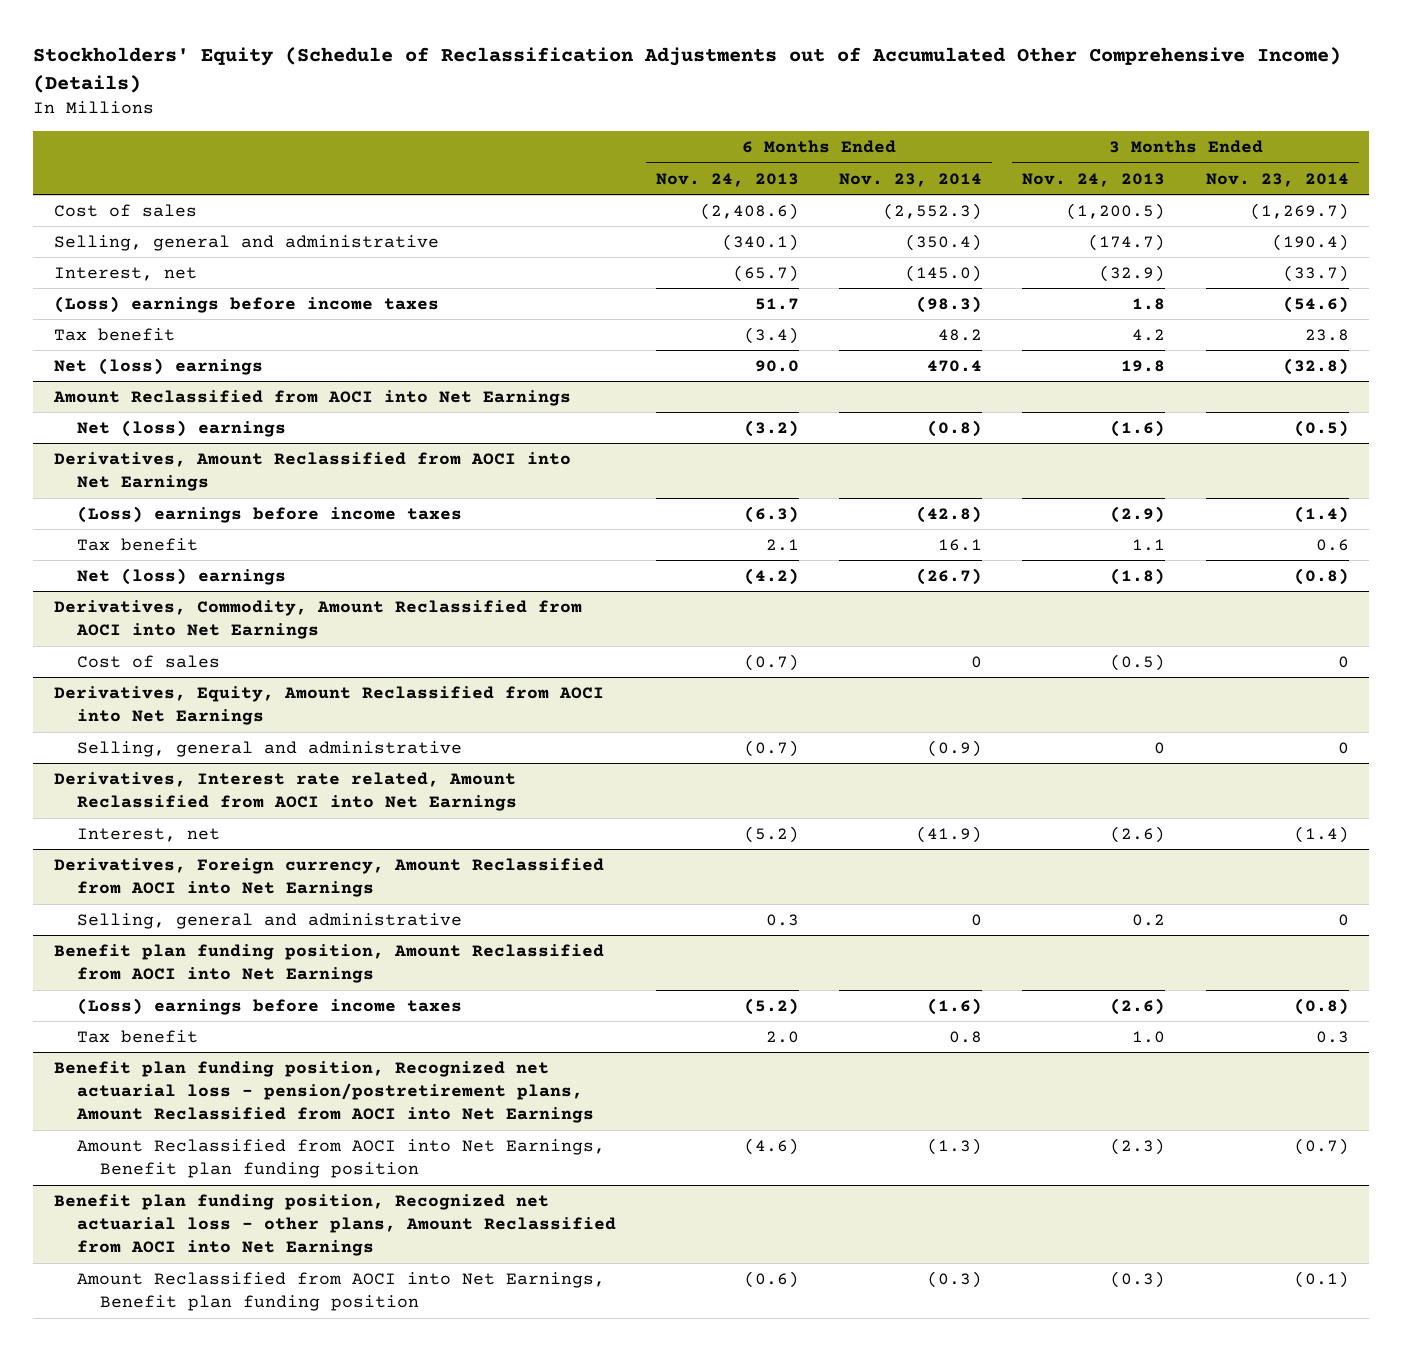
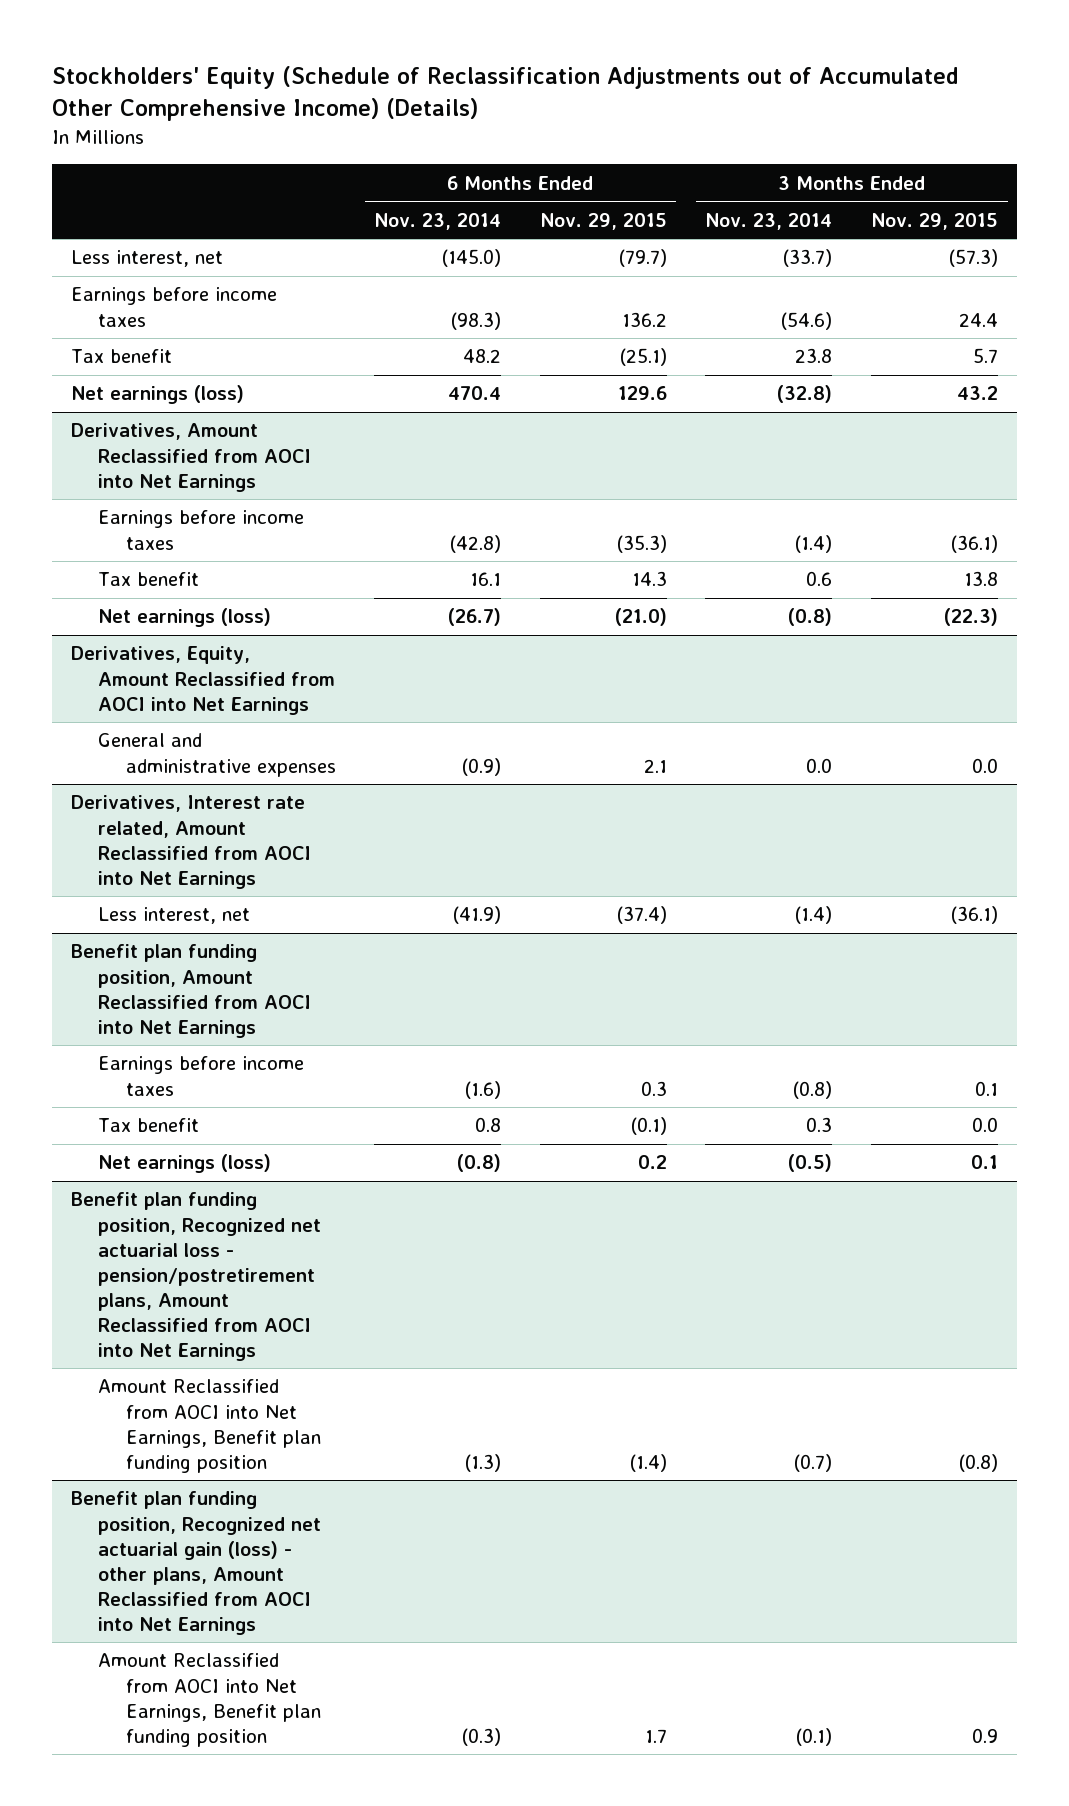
[655,172,799,187] Nov. 24, 2013 -> none
[1022,172,1166,187] Nov. 24, 2013 -> none
none -> [539,212,667,230] Nov. 29, 2015
none -> [871,212,999,230] Nov. 29, 2015
[53,203,197,217] Cost of sales -> none
[53,234,439,251] Selling, general and administrative -> none
[53,266,197,281] Interest, net -> [71,250,224,268] Less interest, net
[53,295,439,313] (Loss) earnings before income taxes -> [71,287,278,327] Earnings before income taxes
[52,389,571,406] Amount Reclassified from AOCI into Net Earnings -> none
[76,419,286,437] Net (loss) earnings -> none
[53,357,263,375] Net (loss) earnings -> [71,385,245,405] Net earnings (loss)
[76,505,462,523] (Loss) earnings before income taxes -> [98,510,305,550] Earnings before income taxes
[53,599,582,640] Derivatives, Commodity, Amount Reclassified from AOCI into Net Earnings -> none
[76,654,220,668] Cost of sales -> none
[76,567,286,585] Net (loss) earnings -> [98,608,272,628] Net earnings (loss)
[76,740,462,757] Selling, general and administrative -> [98,733,336,777] General and administrative expenses
[1337,741,1349,754] 0 -> [806,757,833,773] 0.0
[53,857,604,898] Derivatives, Foreign currency, Amount Reclassified from AOCI into Net Earnings -> none
[76,912,462,929] Selling, general and administrative -> none
[76,827,220,842] Interest, net -> [98,907,251,925] Less interest, net
[76,997,462,1015] (Loss) earnings before income taxes -> [98,1056,305,1096] Earnings before income taxes
none -> [98,1154,272,1174] Net earnings (loss)
[53,1193,616,1257] Benefit plan funding position, Recognized net actuarial loss - other plans, Amount Reclassified from AOCI into Net Earnings -> [71,1491,322,1635] Benefit plan funding position, Recognized net actuarial gain (loss) - other plans, Amount Reclassified from AOCI into Net Earnings

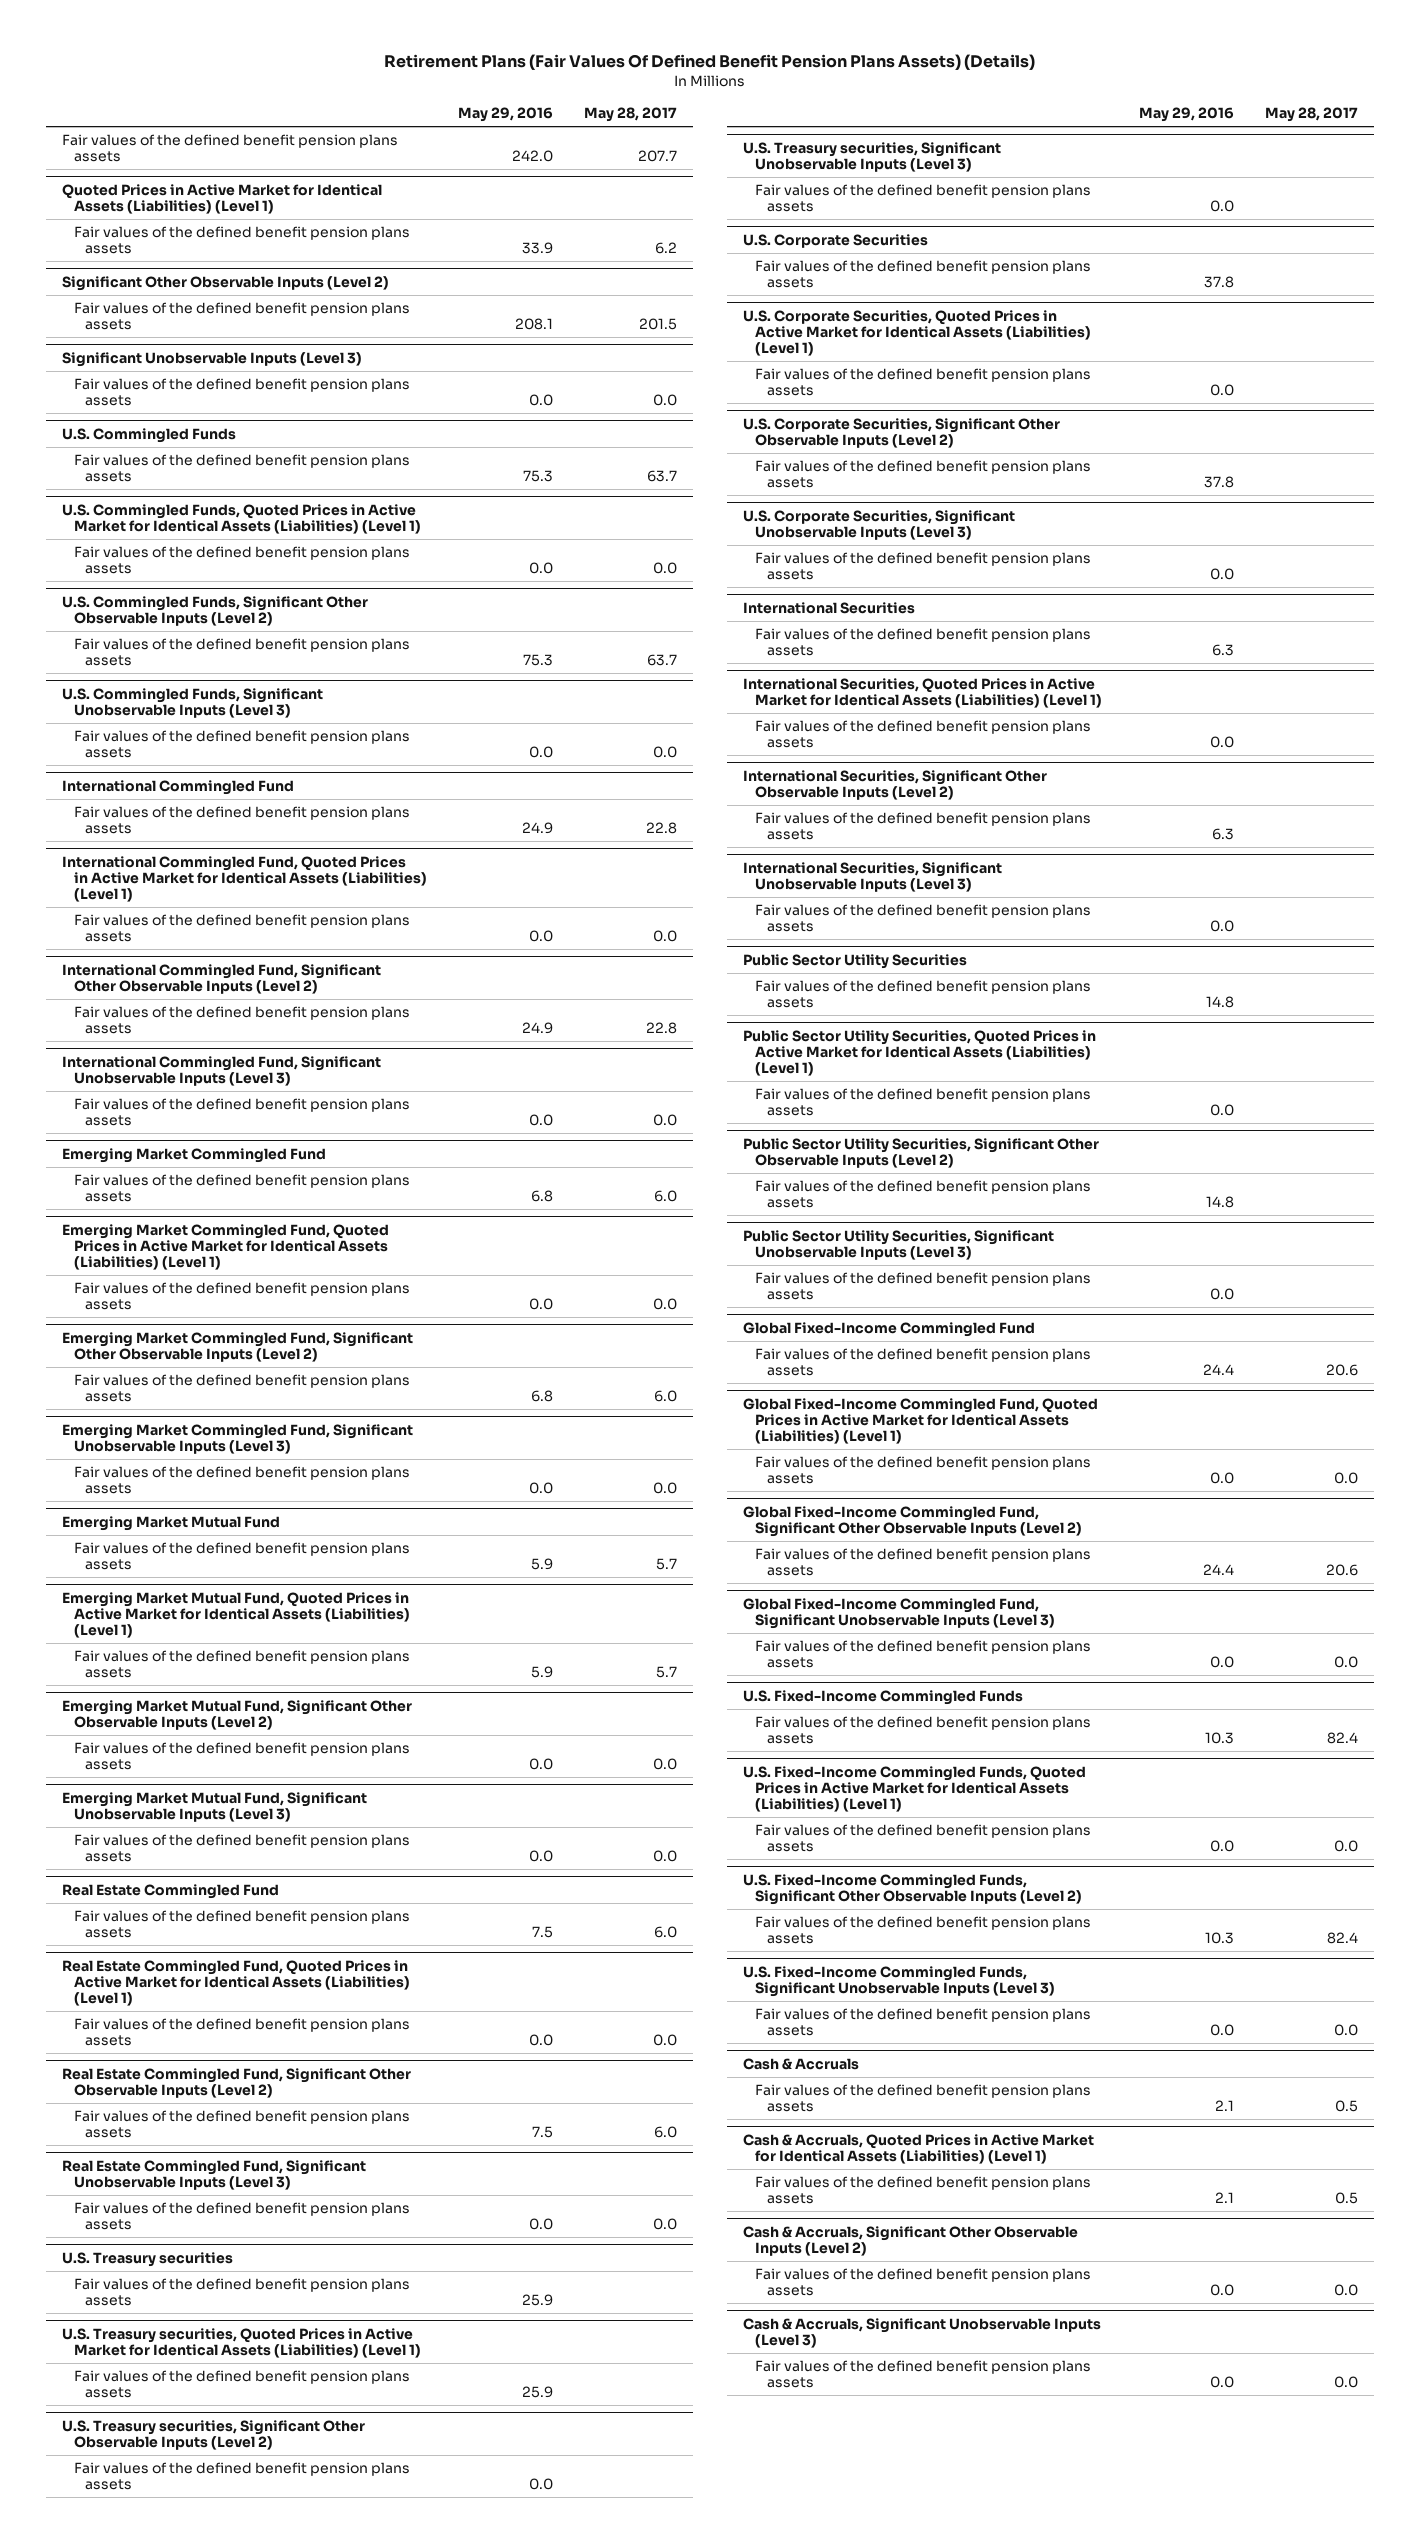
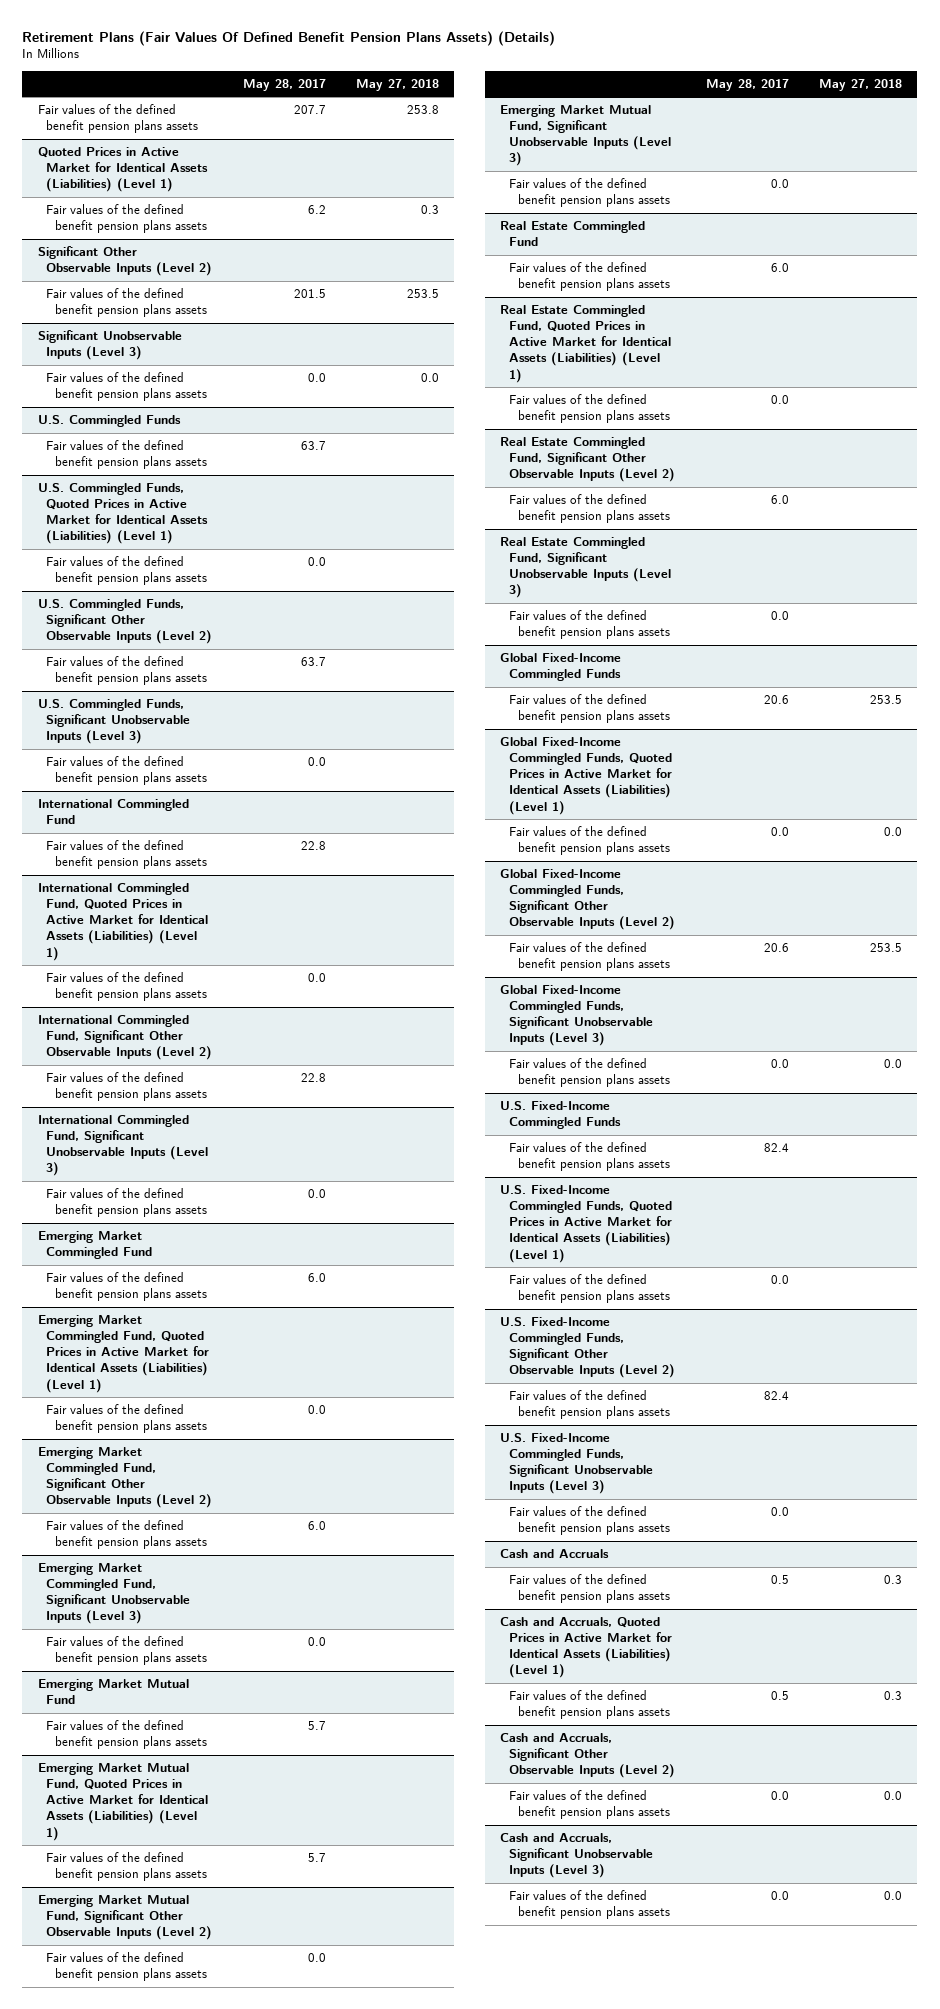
[457,106,553,122] May 29, 2016 -> none
none -> [356,78,440,91] May 27, 2018
[61,2252,233,2268] U.S. Treasury securities -> none
[73,2278,410,2307] Fair values of the defined benefit pension plans assets -> none
[61,2328,421,2359] U.S. Treasury securities, Quoted Prices in Active Market for Identical Assets (Liabilities) (Level 1) -> none
[73,2370,410,2399] Fair values of the defined benefit pension plans assets -> none
[61,2420,365,2451] U.S. Treasury securities, Significant Other Observable Inputs (Level 2) -> none
[73,2462,410,2491] Fair values of the defined benefit pension plans assets -> none
[742,142,1001,173] U.S. Treasury securities, Significant Unobservable Inputs (Level 3) -> none
[754,184,1091,213] Fair values of the defined benefit pension plans assets -> none
[742,234,928,249] U.S. Corporate Securities -> none
[754,260,1091,289] Fair values of the defined benefit pension plans assets -> none
[742,310,1091,357] U.S. Corporate Securities, Quoted Prices in Active Market for Identical Assets (Liabilities) (Level 1) -> none
[754,368,1091,397] Fair values of the defined benefit pension plans assets -> none
[742,418,1060,449] U.S. Corporate Securities, Significant Other Observable Inputs (Level 2) -> none
[754,460,1091,489] Fair values of the defined benefit pension plans assets -> none
[742,510,1015,541] U.S. Corporate Securities, Significant Unobservable Inputs (Level 3) -> none
[754,552,1091,581] Fair values of the defined benefit pension plans assets -> none
[742,602,915,615] International Securities -> none
[754,628,1091,657] Fair values of the defined benefit pension plans assets -> none
[742,678,1102,709] International Securities, Quoted Prices in Active Market for Identical Assets (Liabilities) (Level 1) -> none
[754,720,1091,749] Fair values of the defined benefit pension plans assets -> none
[742,770,1047,801] International Securities, Significant Other Observable Inputs (Level 2) -> none
[754,812,1091,841] Fair values of the defined benefit pension plans assets -> none
[742,862,1002,893] International Securities, Significant Unobservable Inputs (Level 3) -> none
[754,904,1091,933] Fair values of the defined benefit pension plans assets -> none
[742,954,967,970] Public Sector Utility Securities -> none
[754,980,1091,1009] Fair values of the defined benefit pension plans assets -> none
[742,1030,1096,1077] Public Sector Utility Securities, Quoted Prices in Active Market for Identical Assets (Liabilities) (Level 1) -> none
[754,1088,1091,1117] Fair values of the defined benefit pension plans assets -> none
[742,1138,1099,1169] Public Sector Utility Securities, Significant Other Observable Inputs (Level 2) -> none
[754,1180,1091,1209] Fair values of the defined benefit pension plans assets -> none
[742,1230,1054,1261] Public Sector Utility Securities, Significant Unobservable Inputs (Level 3) -> none
[754,1272,1091,1301] Fair values of the defined benefit pension plans assets -> none
[742,1322,1035,1338] Global Fixed-Income Commingled Fund -> [500,653,622,682] Global Fixed-Income Commingled Funds
[742,1398,1098,1445] Global Fixed-Income Commingled Fund, Quoted Prices in Active Market for Identical Assets (Liabilities) (Level 1) -> [500,737,673,815] Global Fixed-Income Commingled Funds, Quoted Prices in Active Market for Identical Assets (Liabilities) (Level 1)
[742,1506,1082,1538] Global Fixed-Income Commingled Fund, Significant Other Observable Inputs (Level 2) -> [500,869,676,931] Global Fixed-Income Commingled Funds, Significant Other Observable Inputs (Level 2)
[742,1598,1055,1630] Global Fixed-Income Commingled Fund, Significant Unobservable Inputs (Level 3) -> [500,985,654,1047] Global Fixed-Income Commingled Funds, Significant Unobservable Inputs (Level 3)
[742,2058,859,2071] Cash & Accruals -> [500,1549,610,1559] Cash and Accruals
[742,2134,1094,2165] Cash & Accruals, Quoted Prices in Active Market for Identical Assets (Liabilities) (Level 1) -> [500,1617,673,1679] Cash and Accruals, Quoted Prices in Active Market for Identical Assets (Liabilities) (Level 1)
[742,2226,1078,2257] Cash & Accruals, Significant Other Observable Inputs (Level 2) -> [500,1733,676,1779] Cash and Accruals, Significant Other Observable Inputs (Level 2)
[742,2318,1101,2349] Cash & Accruals, Significant Unobservable Inputs (Level 3) -> [500,1833,654,1879] Cash and Accruals, Significant Unobservable Inputs (Level 3)

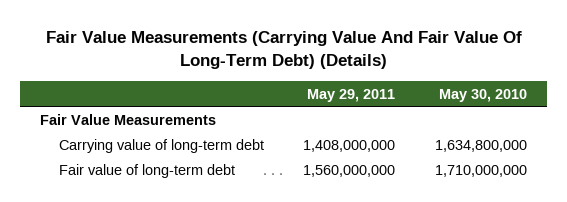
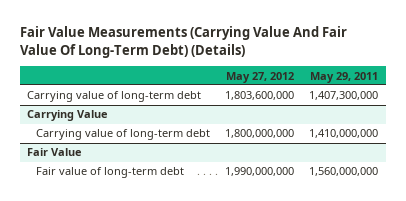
[439,88,528,102] May 30, 2010 -> none
none -> [226,71,295,83] May 27, 2012
[40,113,217,125] Fair Value Measurements -> none
[303,139,396,152] 1,408,000,000 -> [309,91,379,101] 1,407,300,000
none -> [27,110,109,122] Carrying Value
none -> [36,129,211,141] Carrying value of long-term debt
none -> [27,148,83,157] Fair Value

